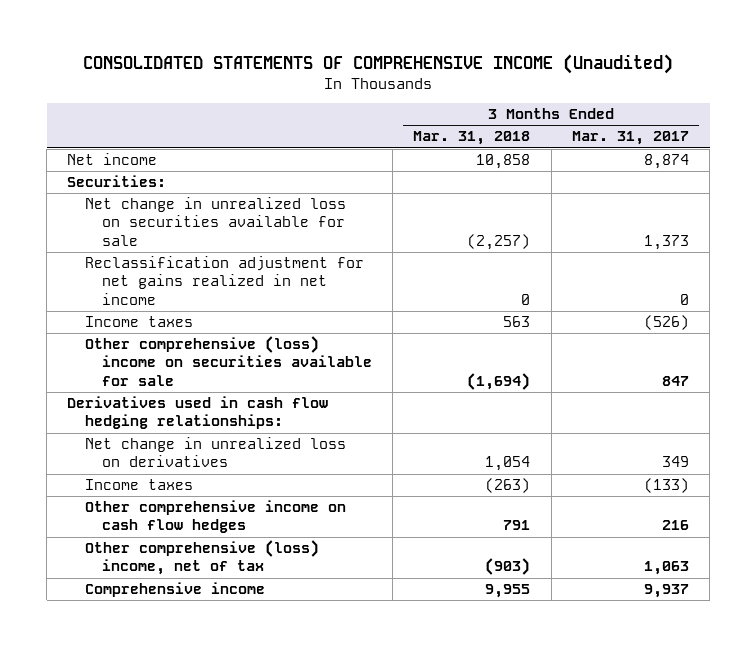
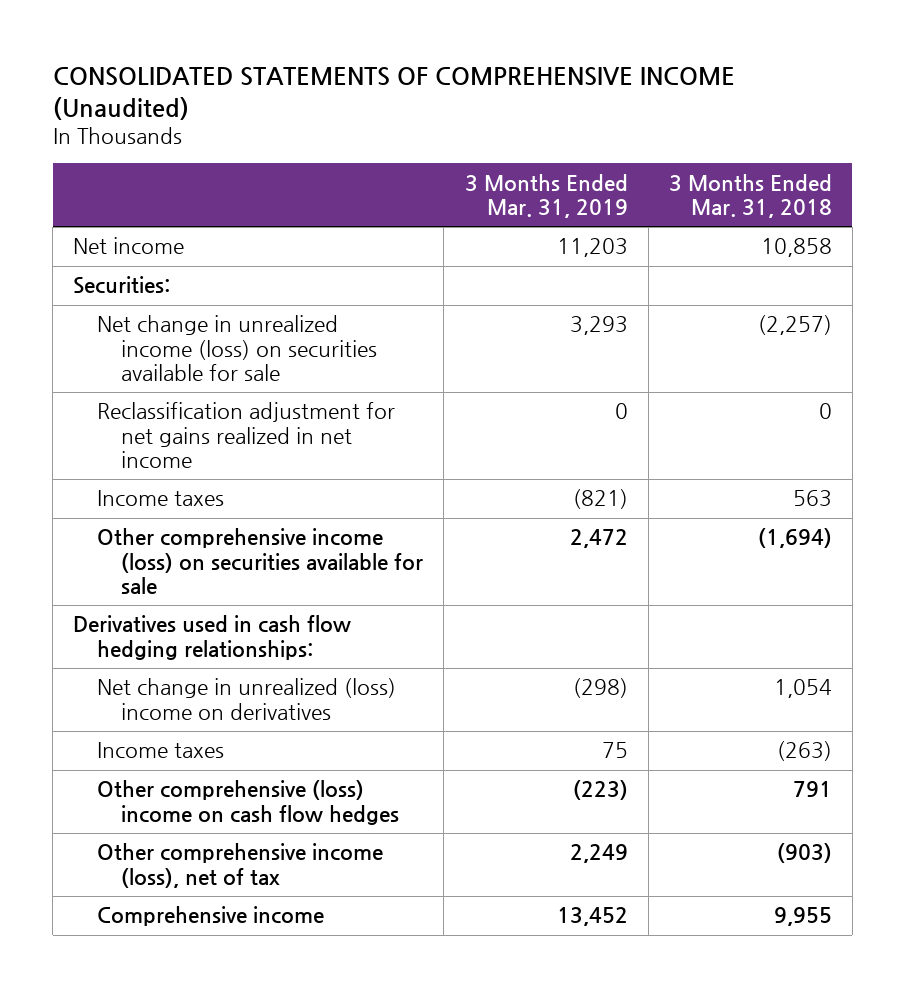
[572,131,690,146] Mar. 31, 2017 -> none
none -> [464,173,628,219] 3 Months Ended Mar. 31, 2019
[84,197,346,246] Net change in unrealized loss on securities available for sale -> [97,315,378,382] Net change in unrealized income (loss) on securities available for sale
[84,336,372,386] Other comprehensive (loss) income on securities available for sale -> [97,528,424,595] Other comprehensive income (loss) on securities available for sale
[84,437,346,468] Net change in unrealized loss on derivatives -> [97,678,397,720] Net change in unrealized (loss) income on derivatives
[84,500,346,534] Other comprehensive income on cash flow hedges -> [97,780,400,825] Other comprehensive (loss) income on cash flow hedges
[84,540,319,576] Other comprehensive (loss) income, net of tax -> [97,843,384,888] Other comprehensive income (loss), net of tax

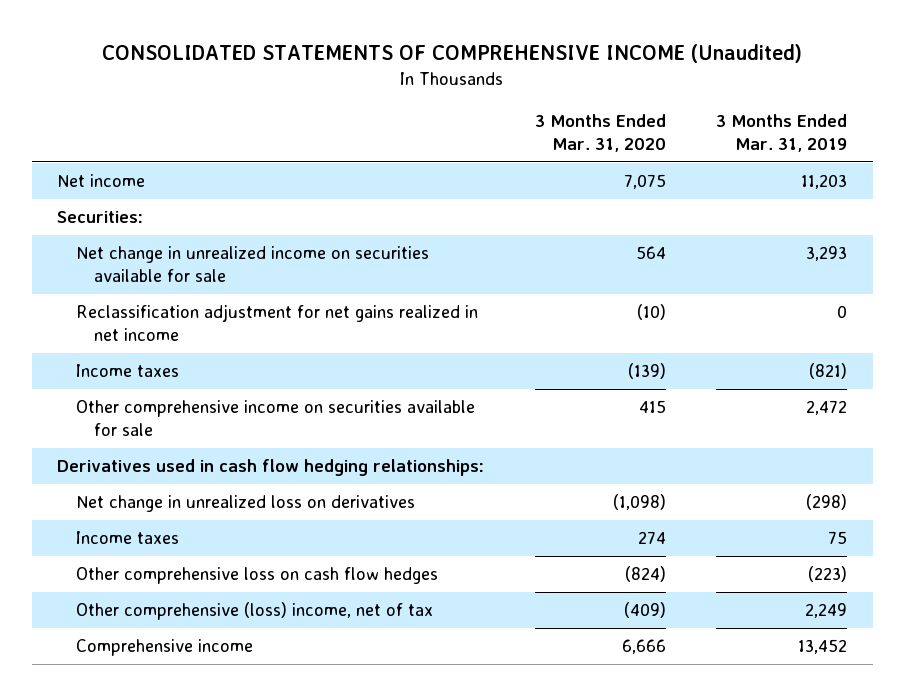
[668,173,832,219] 3 Months Ended Mar. 31, 2018 -> none
none -> [534,113,666,152] 3 Months Ended Mar. 31, 2020
[97,315,378,382] Net change in unrealized income (loss) on securities available for sale -> [75,246,429,283] Net change in unrealized income on securities available for sale
[97,528,424,595] Other comprehensive income (loss) on securities available for sale -> [75,400,475,437] Other comprehensive income on securities available for sale
[97,678,397,720] Net change in unrealized (loss) income on derivatives -> [75,495,415,513] Net change in unrealized loss on derivatives
[97,780,400,825] Other comprehensive (loss) income on cash flow hedges -> [75,567,438,585] Other comprehensive loss on cash flow hedges
[97,843,384,888] Other comprehensive income (loss), net of tax -> [75,602,433,621] Other comprehensive (loss) income, net of tax

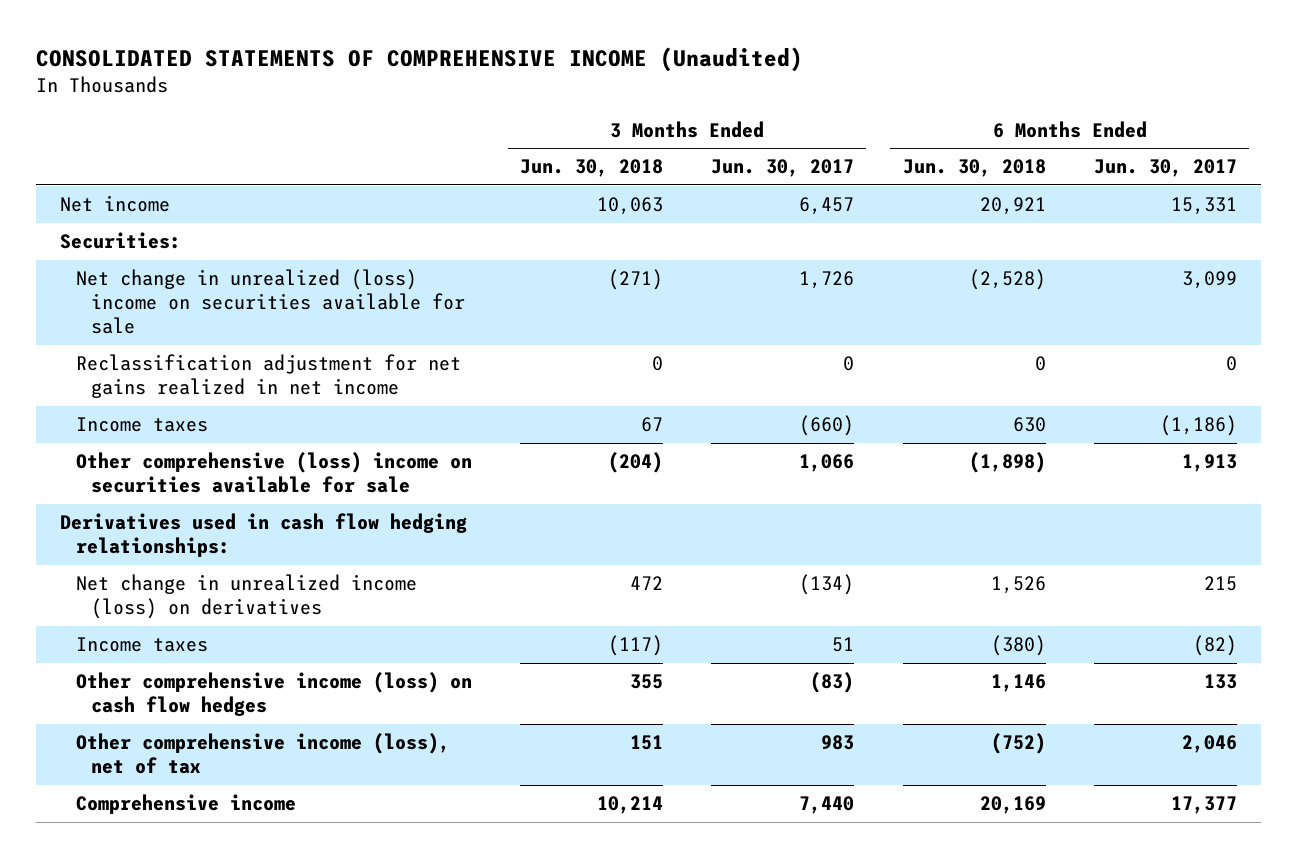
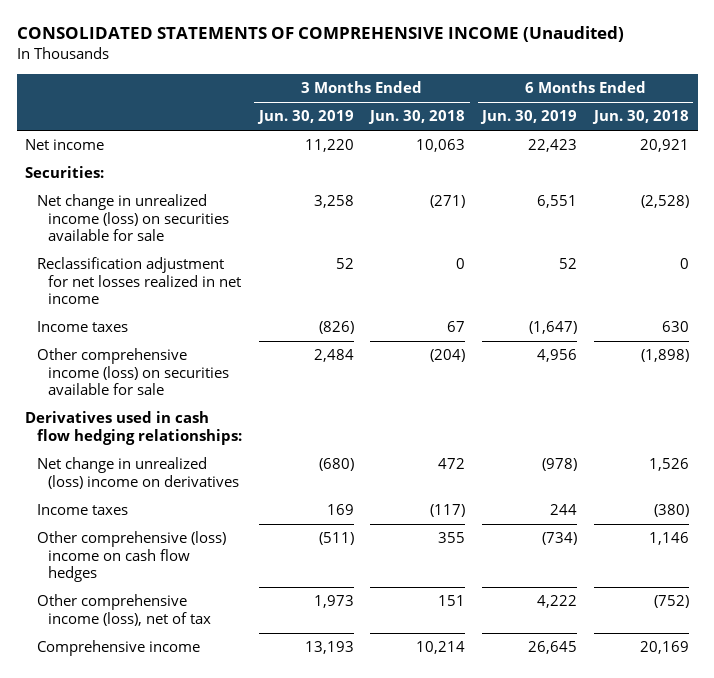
[711,159,855,178] Jun. 30, 2017 -> none
[1093,159,1237,178] Jun. 30, 2017 -> none
none -> [256,110,354,125] Jun. 30, 2019
none -> [480,110,578,125] Jun. 30, 2019
[75,269,466,335] Net change in unrealized (loss) income on securities available for sale -> [36,194,230,242] Net change in unrealized income (loss) on securities available for sale
[75,354,461,399] Reclassification adjustment for net gains realized in net income -> [36,257,242,305] Reclassification adjustment for net losses realized in net income
[75,452,472,494] Other comprehensive (loss) income on securities available for sale -> [36,348,230,396] Other comprehensive income (loss) on securities available for sale
[75,574,417,620] Net change in unrealized income (loss) on derivatives -> [36,457,240,489] Net change in unrealized (loss) income on derivatives
[75,672,472,717] Other comprehensive income (loss) on cash flow hedges -> [36,531,226,583] Other comprehensive (loss) income on cash flow hedges

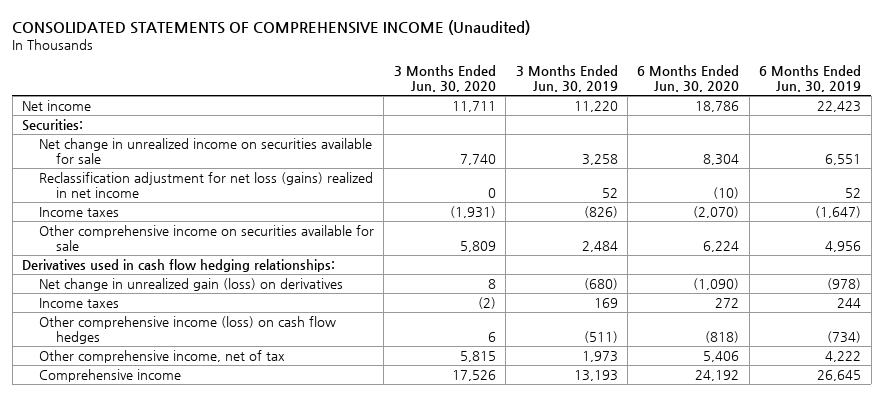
[368,110,466,125] Jun. 30, 2018 -> none
[592,110,690,125] Jun. 30, 2018 -> none
none -> [393,65,496,92] 3 Months Ended Jun. 30, 2020
none -> [637,65,740,92] 6 Months Ended Jun. 30, 2020
[36,194,230,242] Net change in unrealized income (loss) on securities available for sale -> [38,138,372,164] Net change in unrealized income on securities available for sale
[36,257,242,305] Reclassification adjustment for net losses realized in net income -> [38,172,373,198] Reclassification adjustment for net loss (gains) realized in net income
[36,348,230,396] Other comprehensive income (loss) on securities available for sale -> [38,225,374,251] Other comprehensive income on securities available for sale
[36,457,240,489] Net change in unrealized (loss) income on derivatives -> [38,278,343,292] Net change in unrealized gain (loss) on derivatives
[36,531,226,583] Other comprehensive (loss) income on cash flow hedges -> [38,316,336,344] Other comprehensive income (loss) on cash flow hedges
[36,594,212,626] Other comprehensive income (loss), net of tax -> [38,350,285,364] Other comprehensive income, net of tax

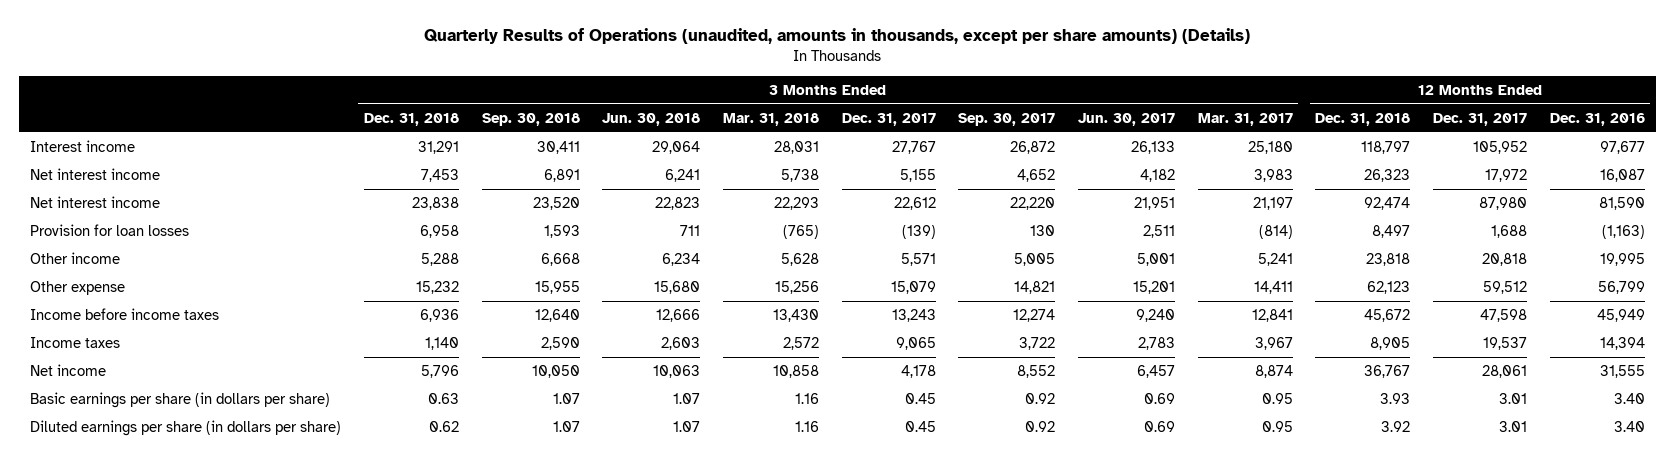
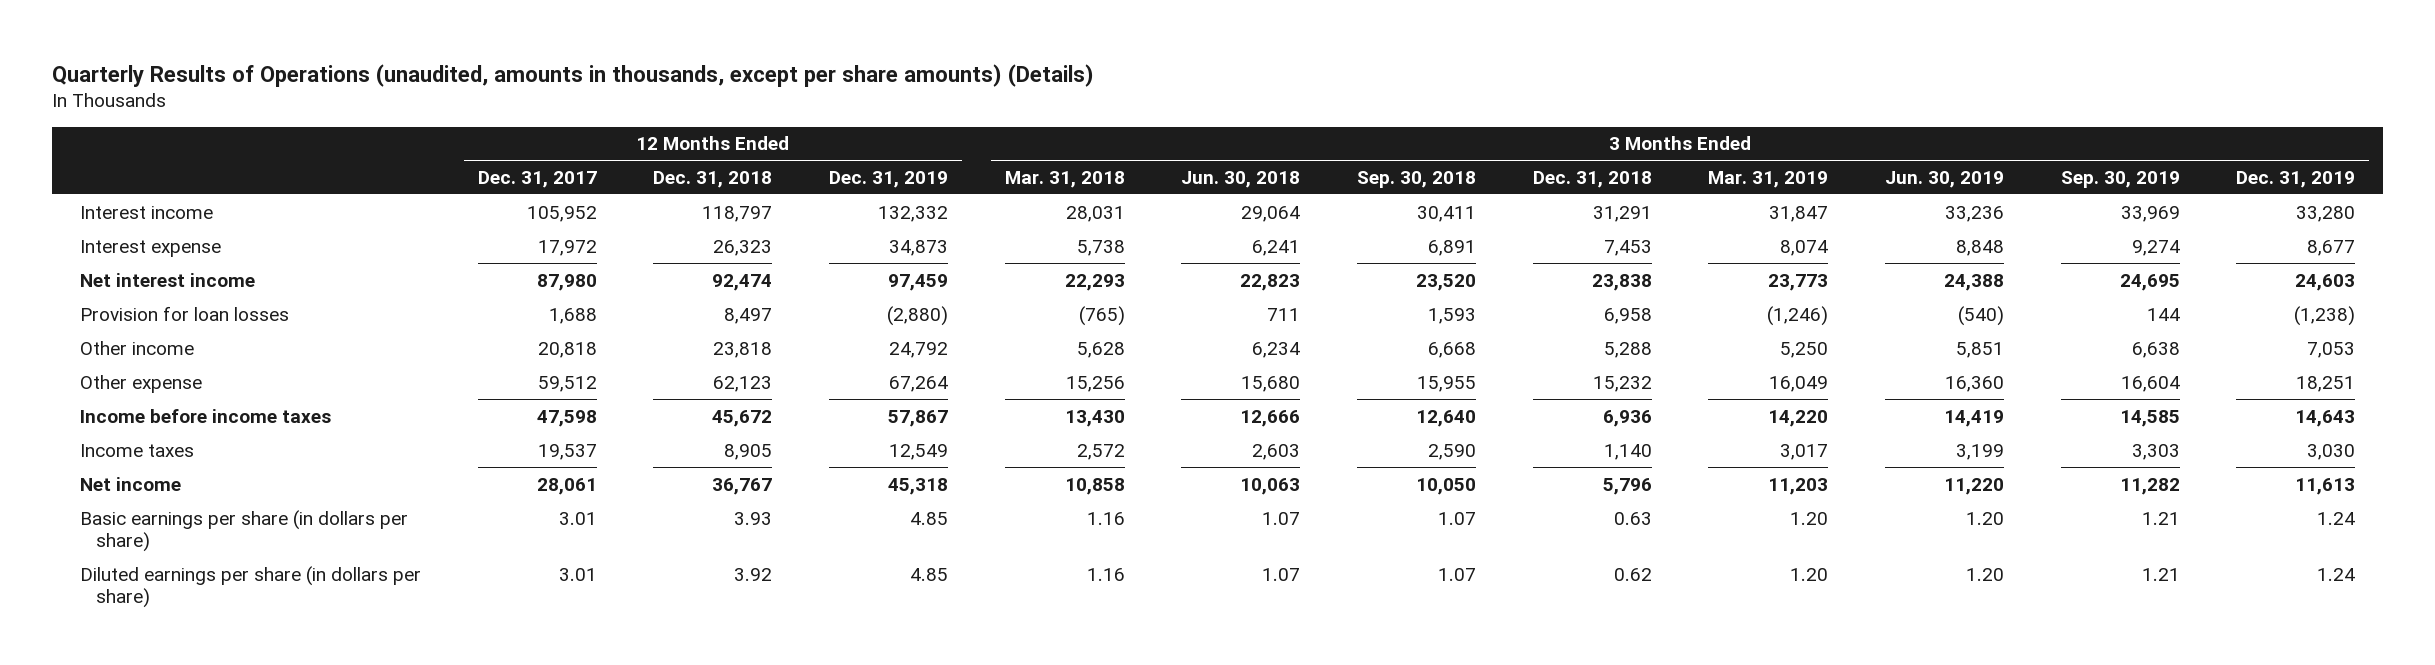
[841,112,936,126] Dec. 31, 2017 -> none
[958,112,1056,126] Sep. 30, 2017 -> none
[1077,112,1175,126] Jun. 30, 2017 -> none
[1197,112,1293,126] Mar. 31, 2017 -> none
[1549,112,1645,126] Dec. 31, 2016 -> none
none -> [829,170,949,188] Dec. 31, 2019
none -> [1708,170,1829,188] Mar. 31, 2019
none -> [1884,170,2004,188] Jun. 30, 2019
none -> [2060,170,2180,188] Sep. 30, 2019
none -> [2236,170,2356,188] Dec. 31, 2019
[30,167,161,180] Net interest income -> [80,239,222,257] Interest expense

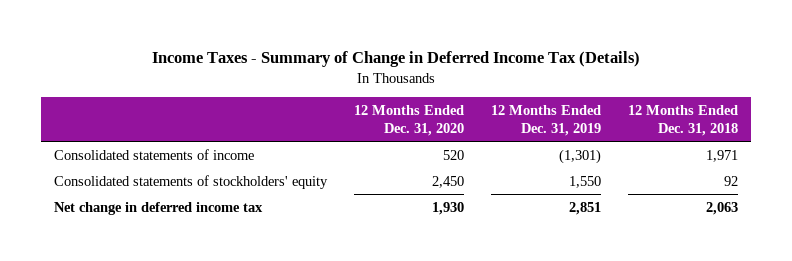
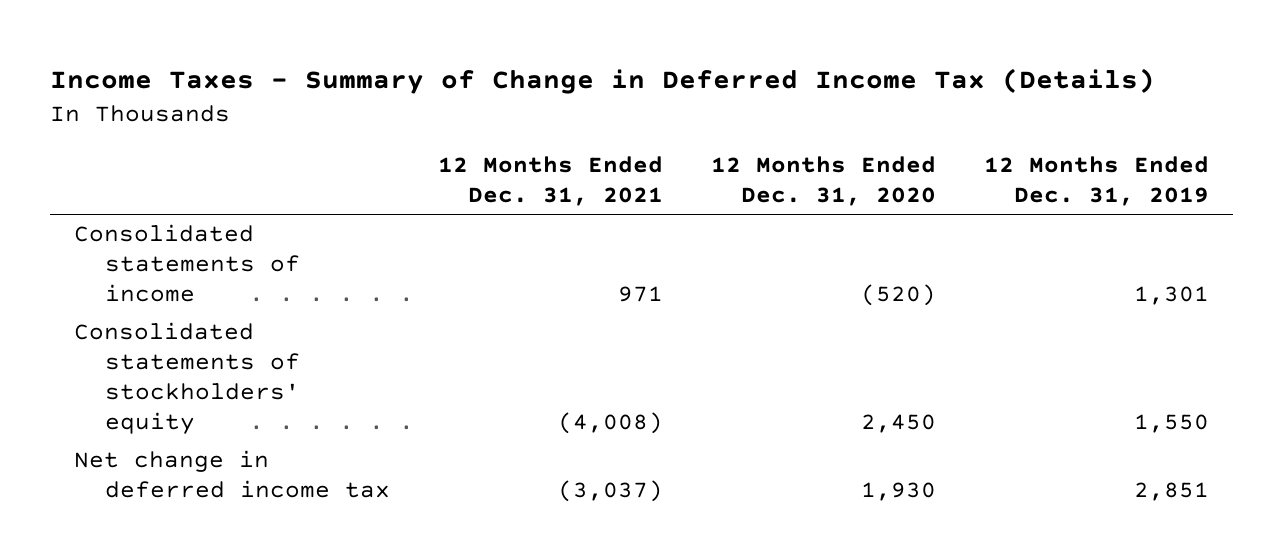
[627,104,738,137] 12 Months Ended Dec. 31, 2018 -> none
none -> [437,156,663,207] 12 Months Ended Dec. 31, 2021
[442,149,464,160] 520 -> [861,284,937,307] (520)
[558,148,601,164] (1,301) -> [1134,286,1210,306] 1,301

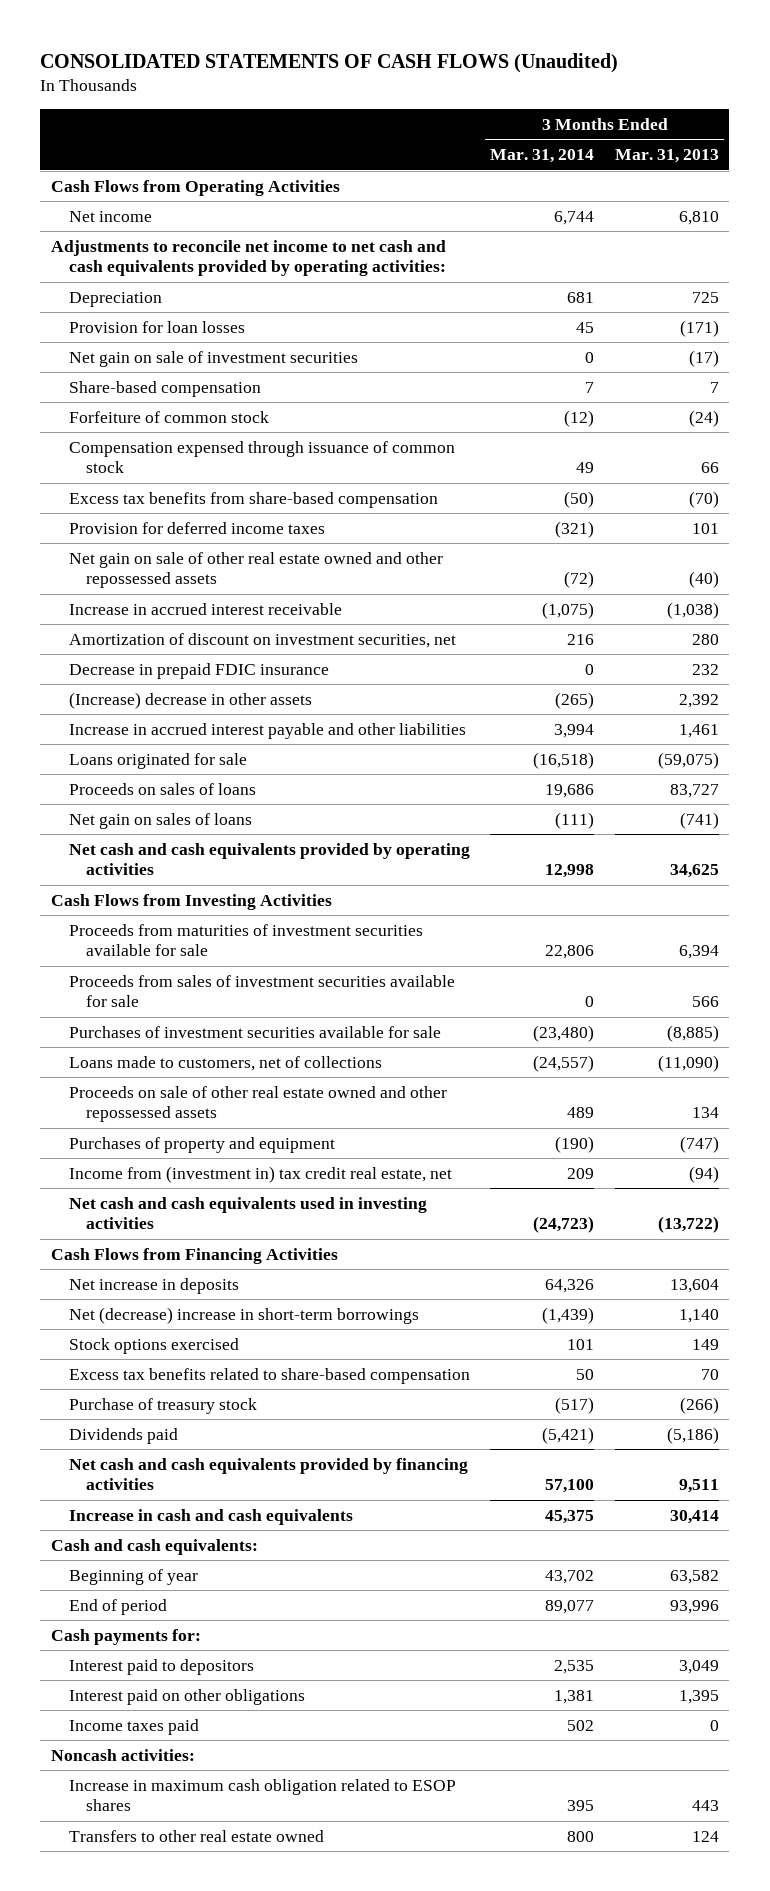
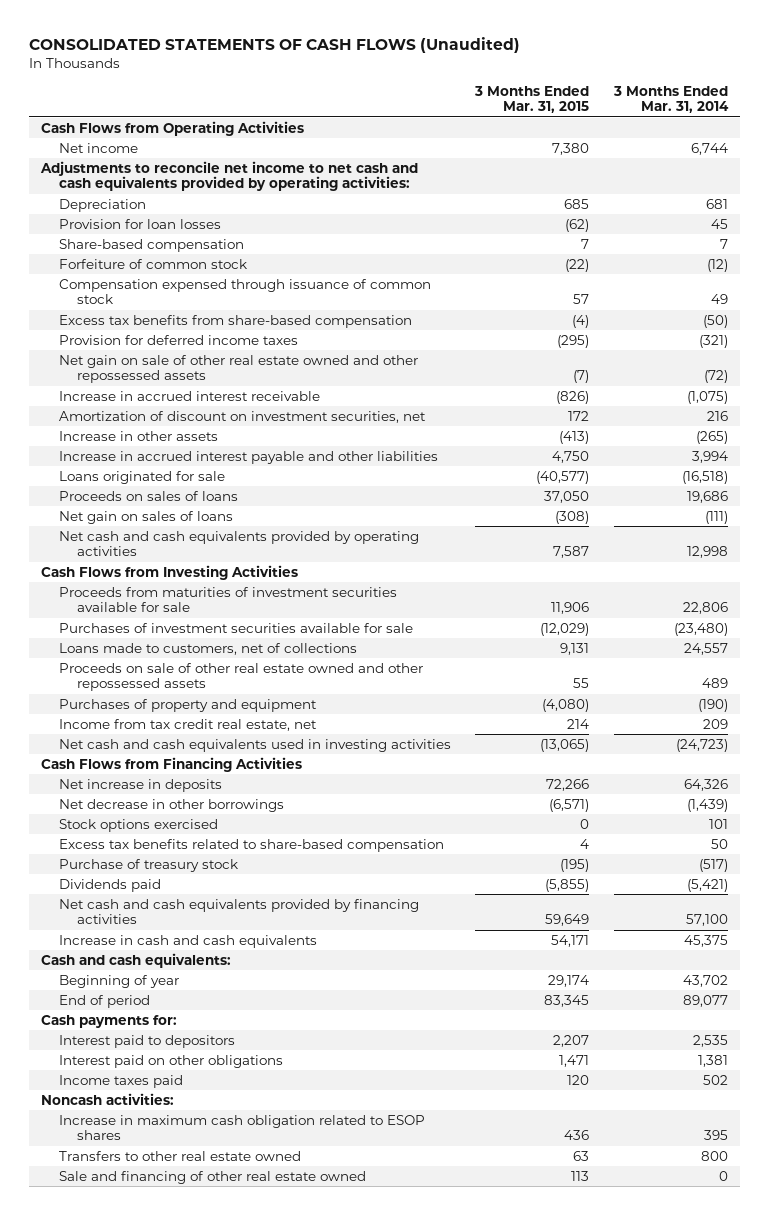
[614,149,719,164] Mar. 31, 2013 -> none
none -> [474,85,590,114] 3 Months Ended Mar. 31, 2015
[68,350,358,367] Net gain on sale of investment securities -> none
[68,662,329,679] Decrease in prepaid FDIC insurance -> none
[68,691,312,709] (Increase) decrease in other assets -> [58,430,218,441] Increase in other assets
[68,974,455,1008] Proceeds from sales of investment securities available for sale -> none
[533,1054,595,1072] (24,557) -> [683,642,728,655] 24,557
[68,1165,452,1183] Income from (investment in) tax credit real estate, net -> [58,718,317,731] Income from tax credit real estate, net
[68,1306,419,1324] Net (decrease) increase in short-term borrowings -> [58,798,284,812] Net decrease in other borrowings
none -> [58,1170,366,1184] Sale and financing of other real estate owned

